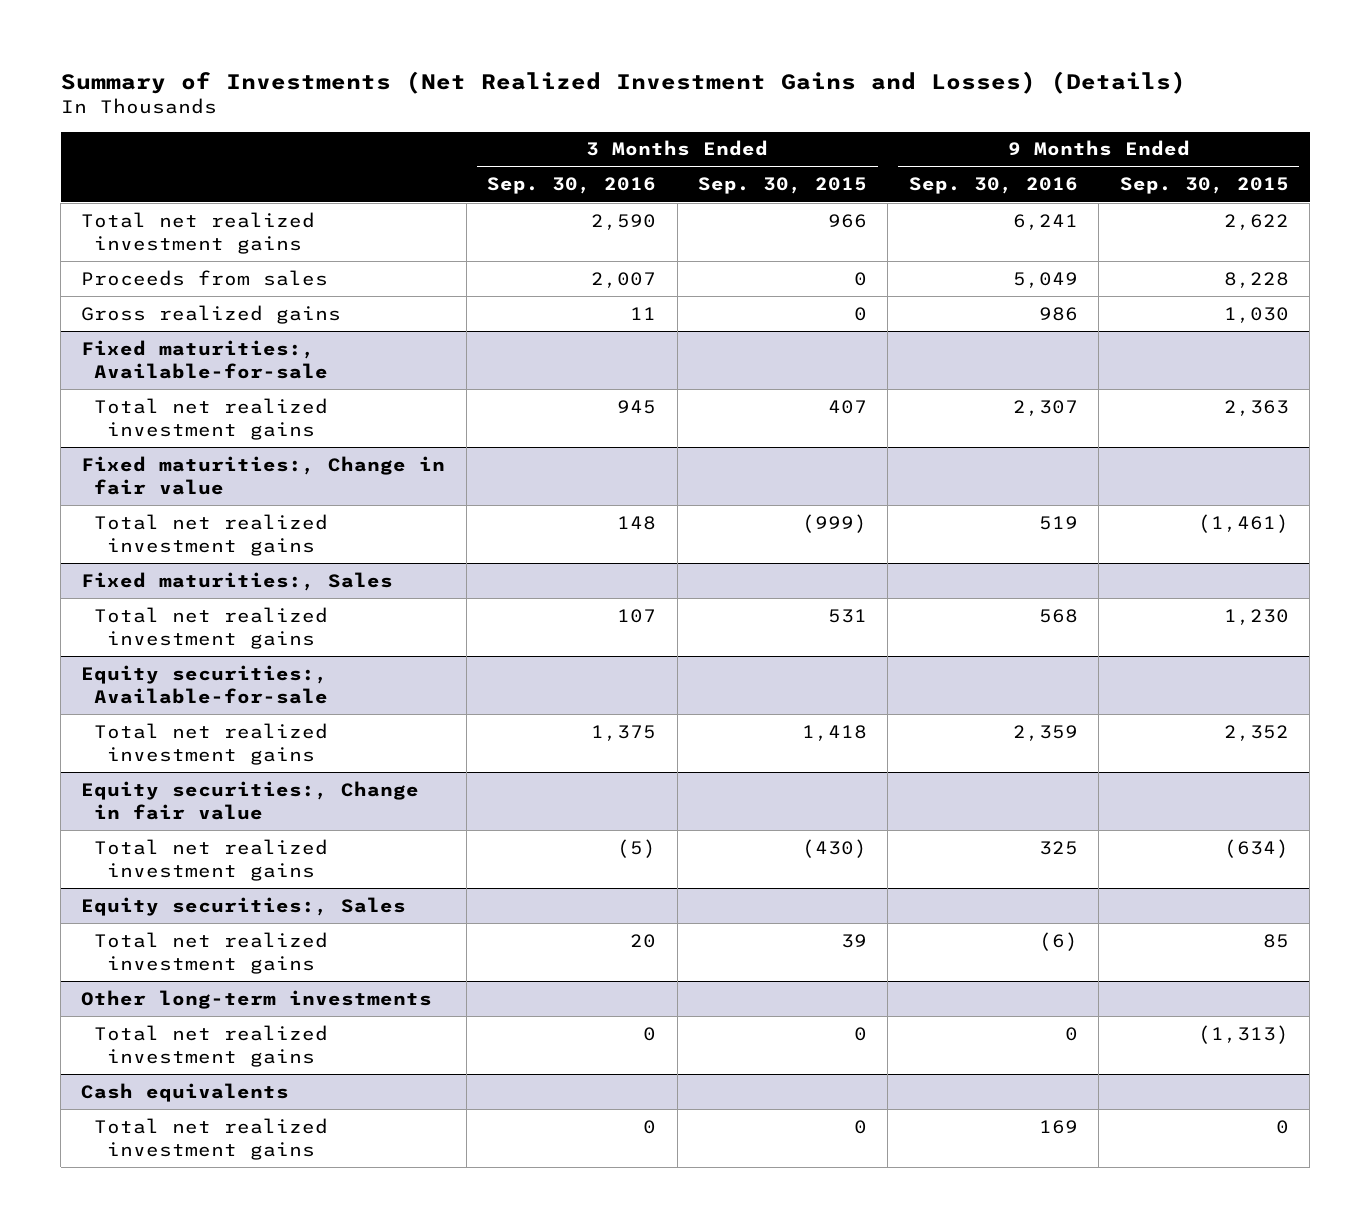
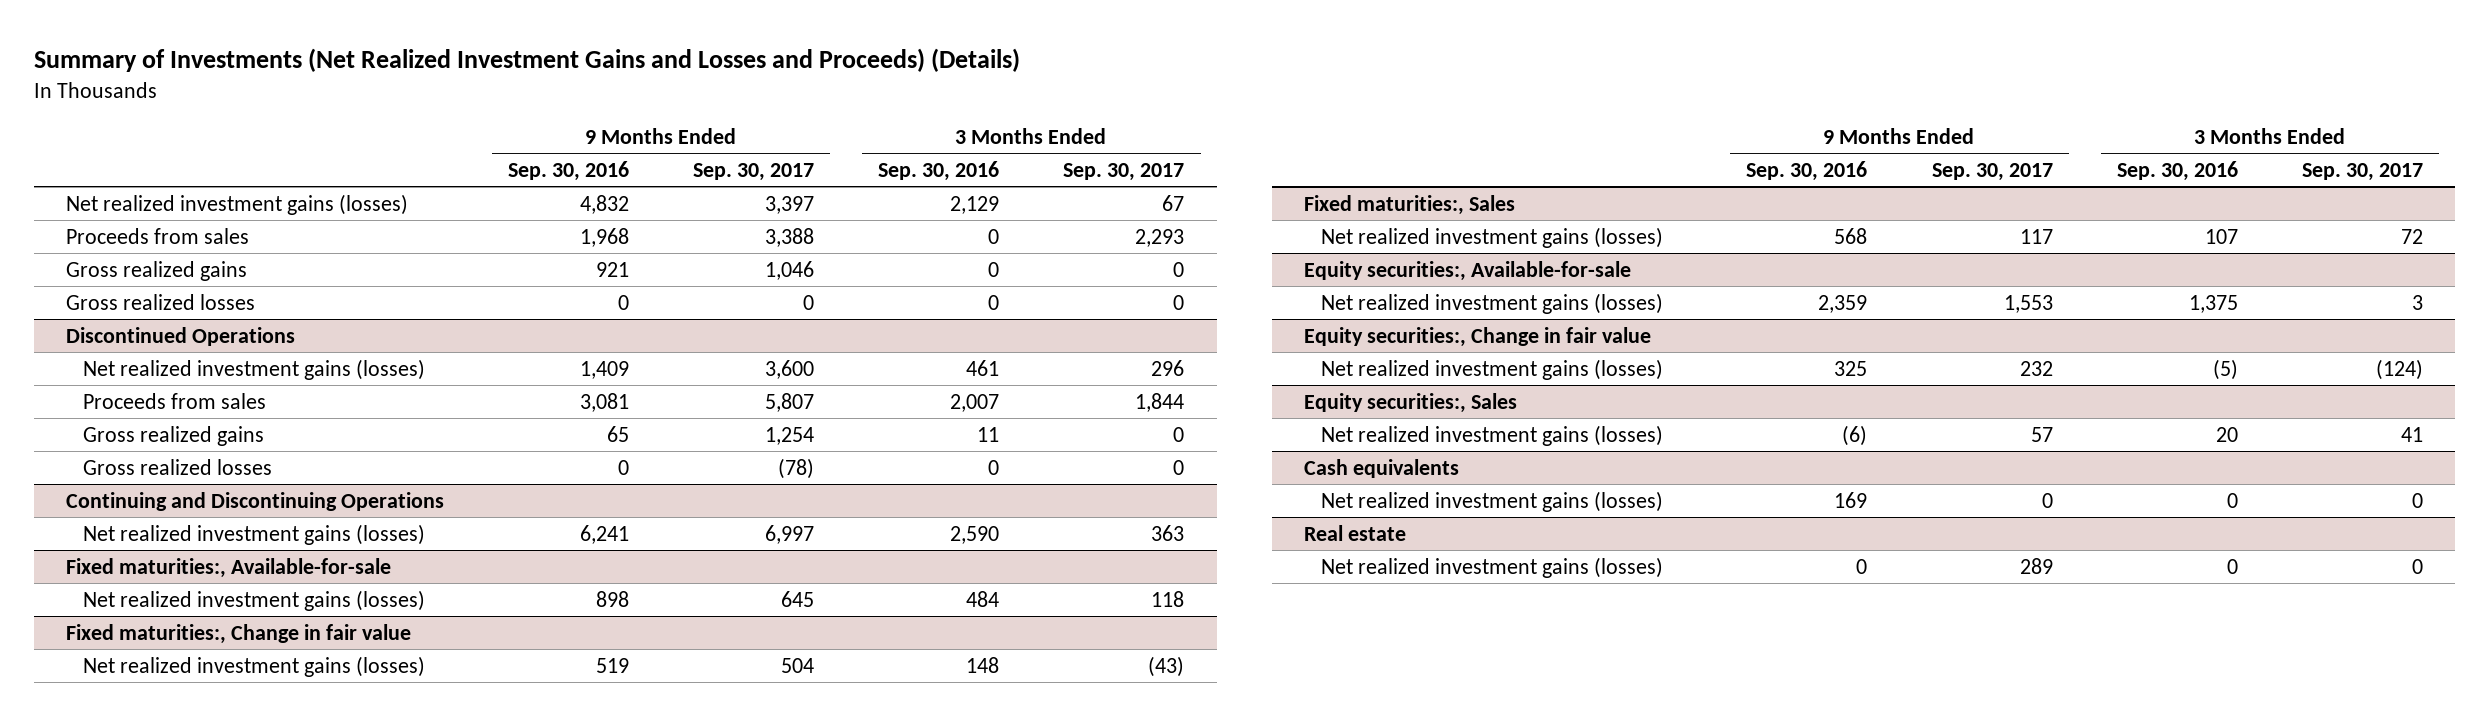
[60,70,1186,94] Summary of Investments (Net Realized Investment Gains and Losses) (Details) -> [33,47,1020,72] Summary of Investments (Net Realized Investment Gains and Losses and Proceeds) (Details)
[698,177,868,195] Sep. 30, 2015 -> none
[1119,177,1289,195] Sep. 30, 2015 -> none
none -> [693,162,815,181] Sep. 30, 2017
none -> [1063,162,1185,181] Sep. 30, 2017
[81,211,316,255] Total net realized investment gains -> [65,193,408,215] Net realized investment gains (losses)
[591,213,657,230] 2,590 -> [950,195,1000,214] 2,129
[1012,213,1078,230] 6,241 -> [579,194,629,214] 4,832
[591,271,657,288] 2,007 -> [988,228,1000,244] 0
[1012,271,1078,288] 5,049 -> [579,227,629,247] 1,968
[630,306,657,320] 11 -> [988,261,1000,277] 0
[1038,306,1078,321] 986 -> [595,261,629,277] 921
none -> [65,293,255,310] Gross realized losses
none -> [65,326,295,346] Discontinued Operations
none -> [82,358,425,380] Net realized investment gains (losses)
none -> [82,392,266,409] Proceeds from sales
none -> [82,425,264,446] Gross realized gains
none -> [82,458,272,475] Gross realized losses
none -> [65,491,444,511] Continuing and Discontinuing Operations
none -> [82,523,425,545] Net realized investment gains (losses)
[94,397,329,441] Total net realized investment gains -> [82,589,425,611] Net realized investment gains (losses)
[617,399,657,414] 945 -> [966,590,1000,607] 484
[1012,399,1078,416] 2,307 -> [595,590,629,607] 898
[94,513,329,557] Total net realized investment gains -> [82,655,425,677] Net realized investment gains (losses)
[94,606,329,650] Total net realized investment gains -> [1321,226,1664,248] Net realized investment gains (losses)
[94,722,329,766] Total net realized investment gains -> [1321,292,1664,314] Net realized investment gains (losses)
[94,838,329,882] Total net realized investment gains -> [1321,358,1664,380] Net realized investment gains (losses)
[81,989,433,1009] Other long-term investments -> none
[94,1024,329,1068] Total net realized investment gains -> none
[94,931,329,975] Total net realized investment gains -> [1321,424,1664,446] Net realized investment gains (losses)
[94,1117,329,1161] Total net realized investment gains -> [1321,490,1664,512] Net realized investment gains (losses)
none -> [1304,524,1407,541] Real estate
none -> [1321,556,1664,578] Net realized investment gains (losses)

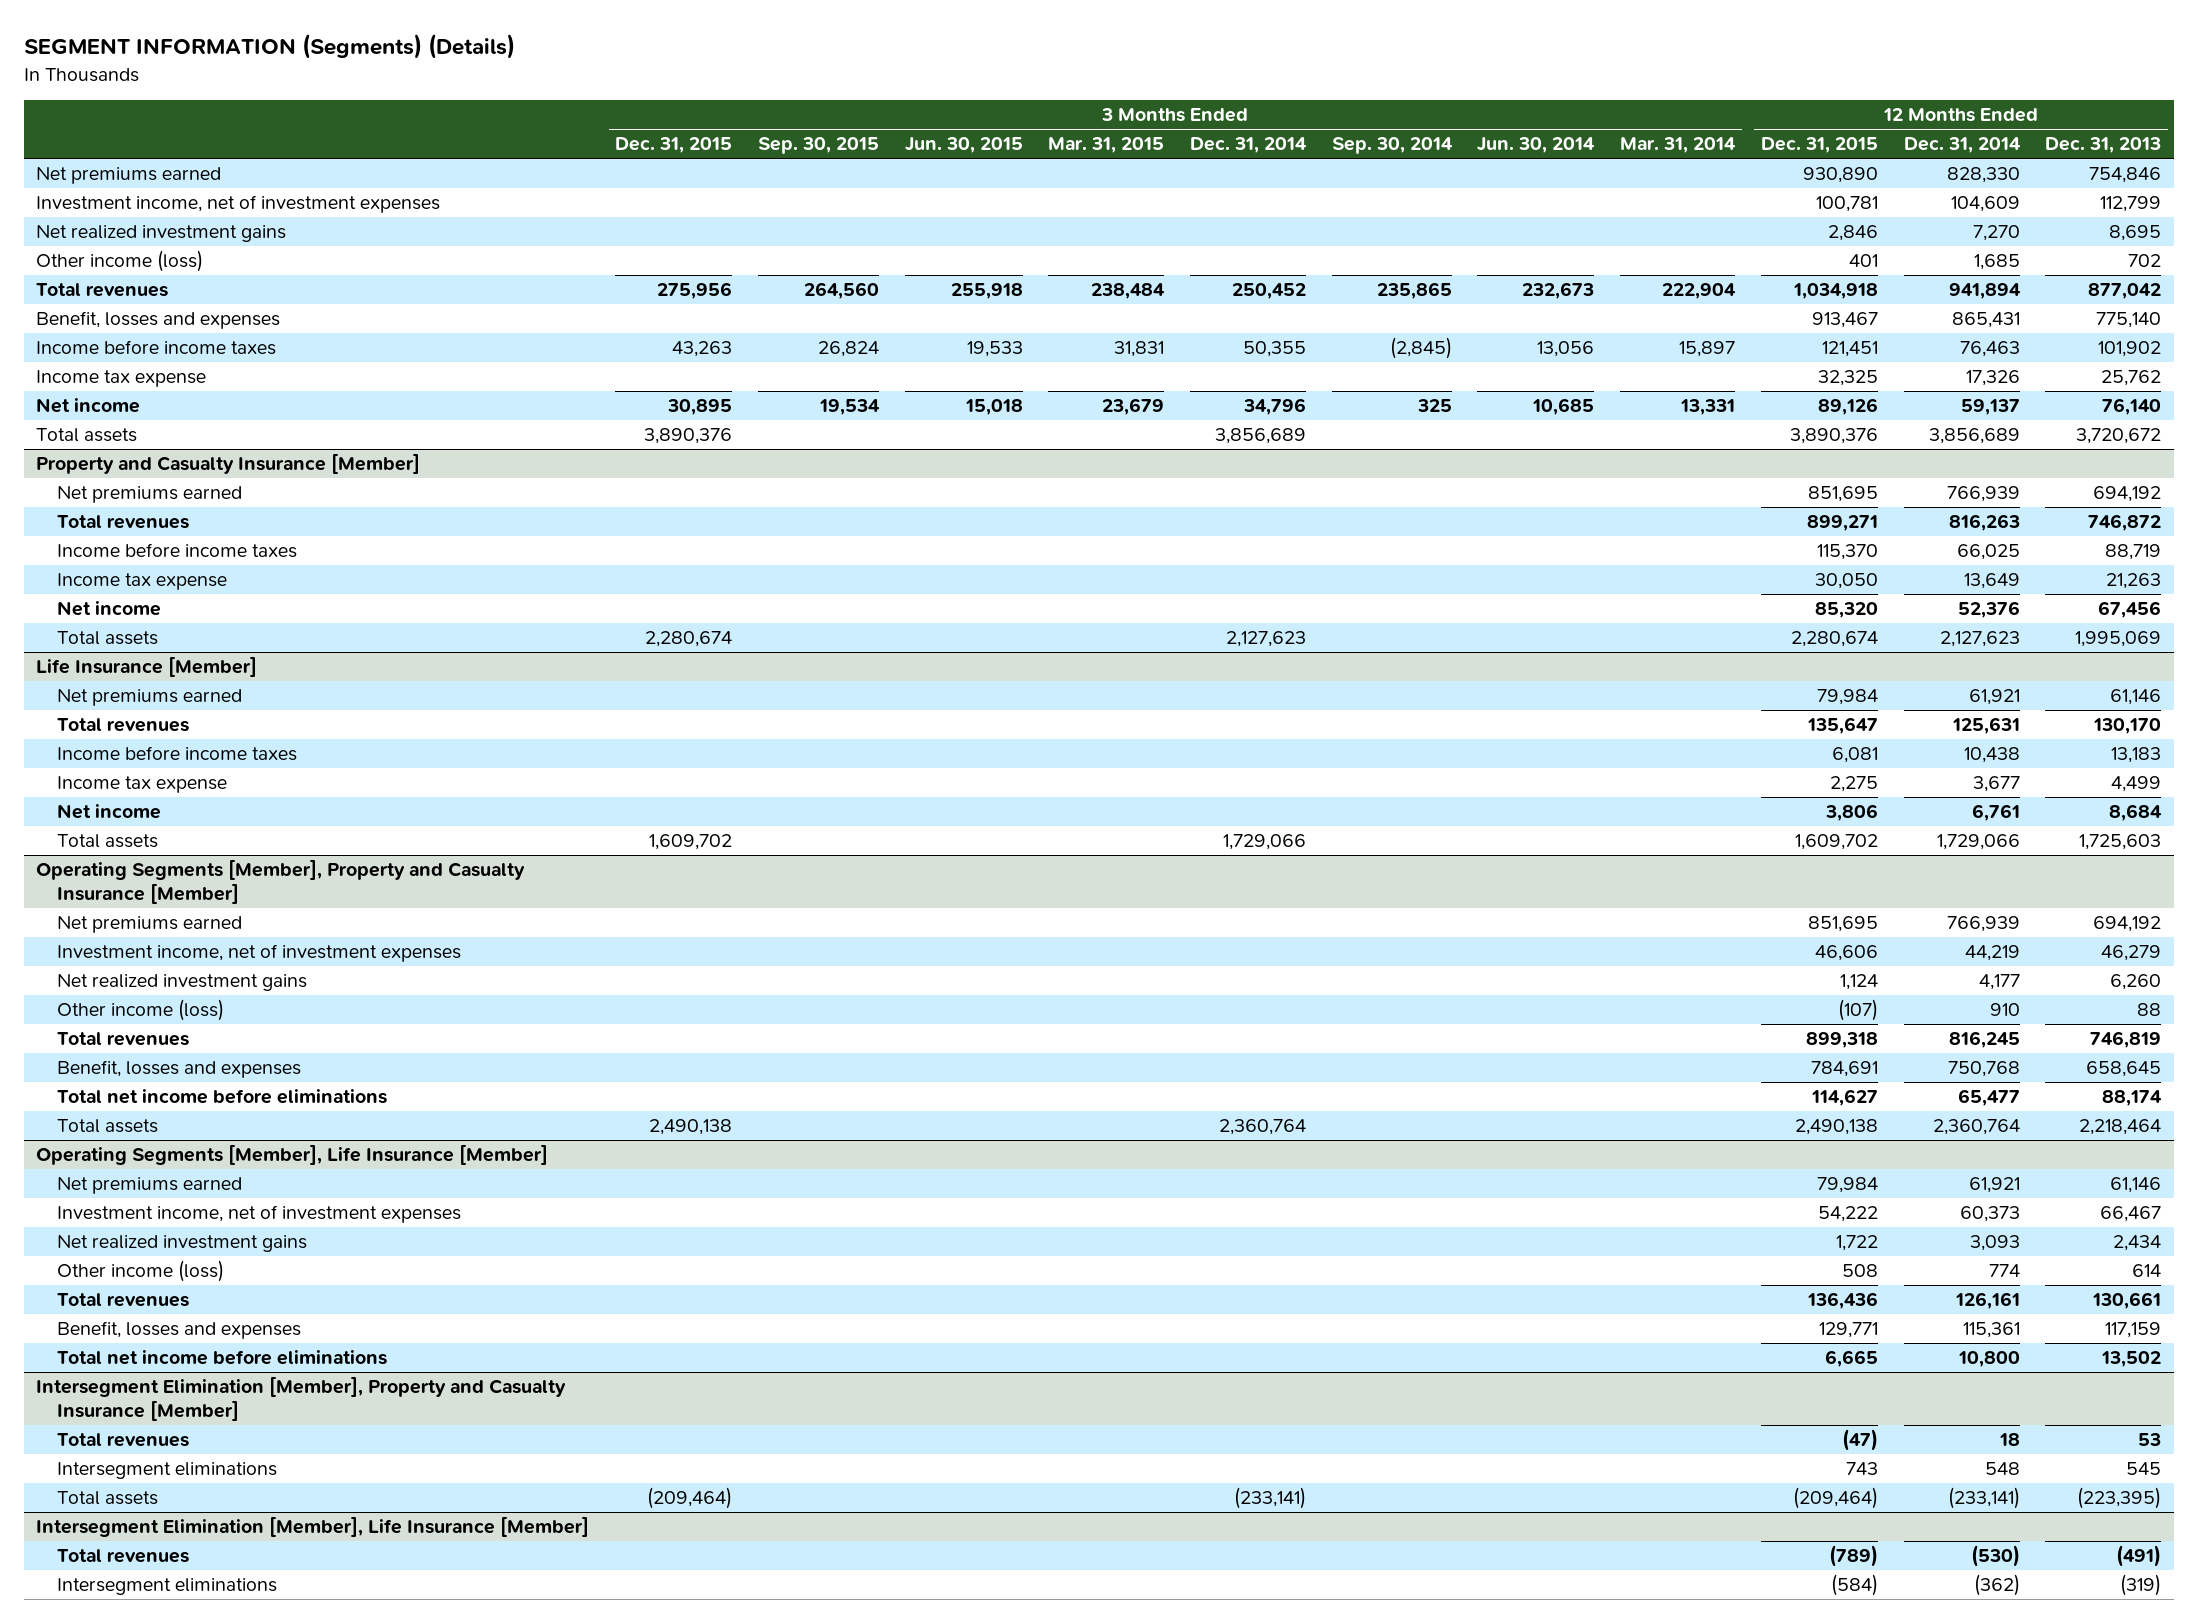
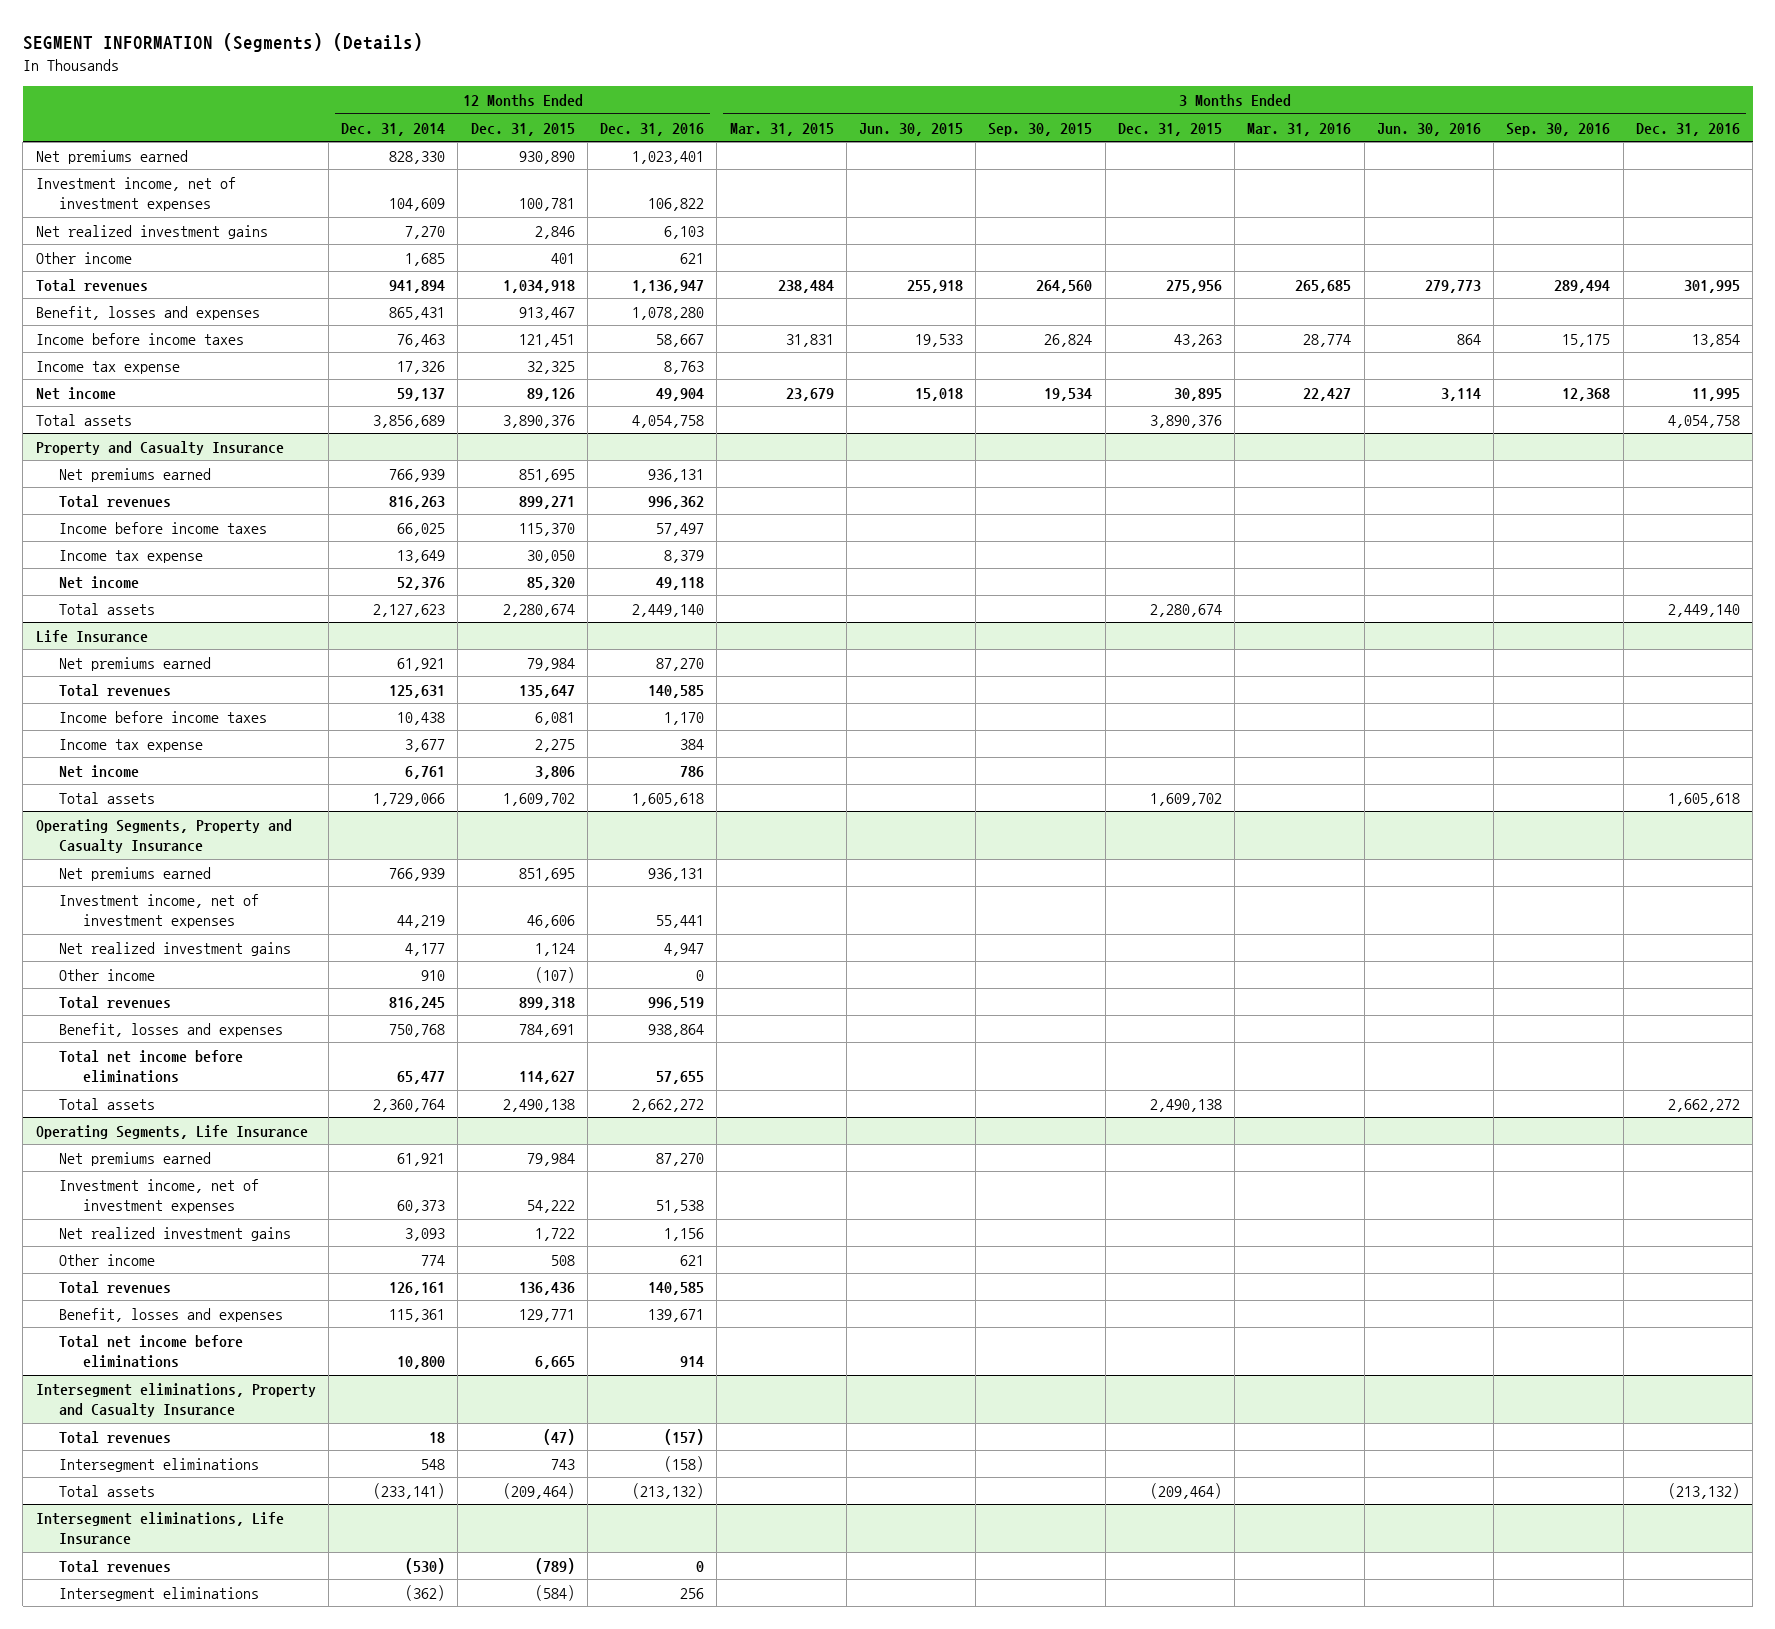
[1189,137,1307,154] Dec. 31, 2014 -> none
[1331,137,1453,155] Sep. 30, 2014 -> none
[1477,137,1596,154] Jun. 30, 2014 -> none
[1620,137,1737,154] Mar. 31, 2014 -> none
[2045,137,2162,154] Dec. 31, 2013 -> none
none -> [600,122,705,136] Dec. 31, 2016
none -> [1247,122,1352,136] Mar. 31, 2016
none -> [1376,122,1481,136] Jun. 30, 2016
none -> [1506,122,1611,136] Sep. 30, 2016
none -> [1635,122,1740,136] Dec. 31, 2016
[36,250,204,273] Other income (loss) -> [35,251,132,264] Other income
[36,453,421,475] Property and Casualty Insurance [Member] -> [35,440,284,455] Property and Casualty Insurance
[36,656,258,678] Life Insurance [Member] -> [35,629,148,643] Life Insurance
[36,859,526,904] Operating Segments [Member], Property and Casualty Insurance [Member] -> [35,818,292,854] Operating Segments, Property and Casualty Insurance
[56,999,224,1022] Other income (loss) -> [59,968,156,981] Other income
[36,1144,549,1166] Operating Segments [Member], Life Insurance [Member] -> [35,1124,308,1139] Operating Segments, Life Insurance
[56,1260,224,1283] Other income (loss) -> [59,1253,156,1266] Other income
[36,1376,567,1421] Intersegment Elimination [Member], Property and Casualty Insurance [Member] -> [35,1382,316,1418] Intersegment eliminations, Property and Casualty Insurance
[36,1516,590,1538] Intersegment Elimination [Member], Life Insurance [Member] -> [35,1511,284,1546] Intersegment eliminations, Life Insurance

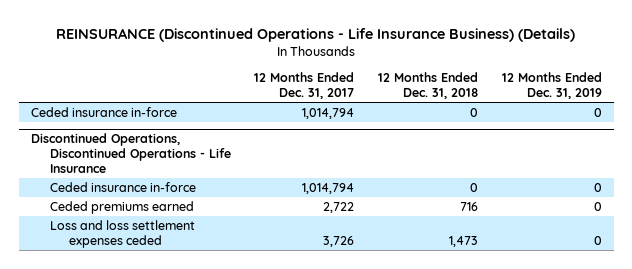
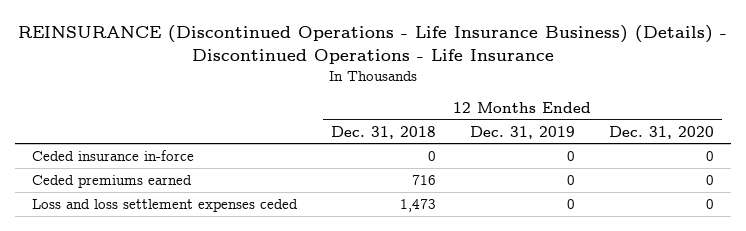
[56,27,576,42] REINSURANCE (Discontinued Operations - Life Insurance Business) (Details) -> [18,25,728,65] REINSURANCE (Discontinued Operations - Life Insurance Business) (Details) - Discontinued Operations - Life Insurance
[254,72,355,100] 12 Months Ended Dec. 31, 2017 -> none
none -> [608,125,714,139] Dec. 31, 2020
[30,133,231,173] Discontinued Operations, Discontinued Operations - Life Insurance -> none
[49,182,196,193] Ceded insurance in-force -> none

